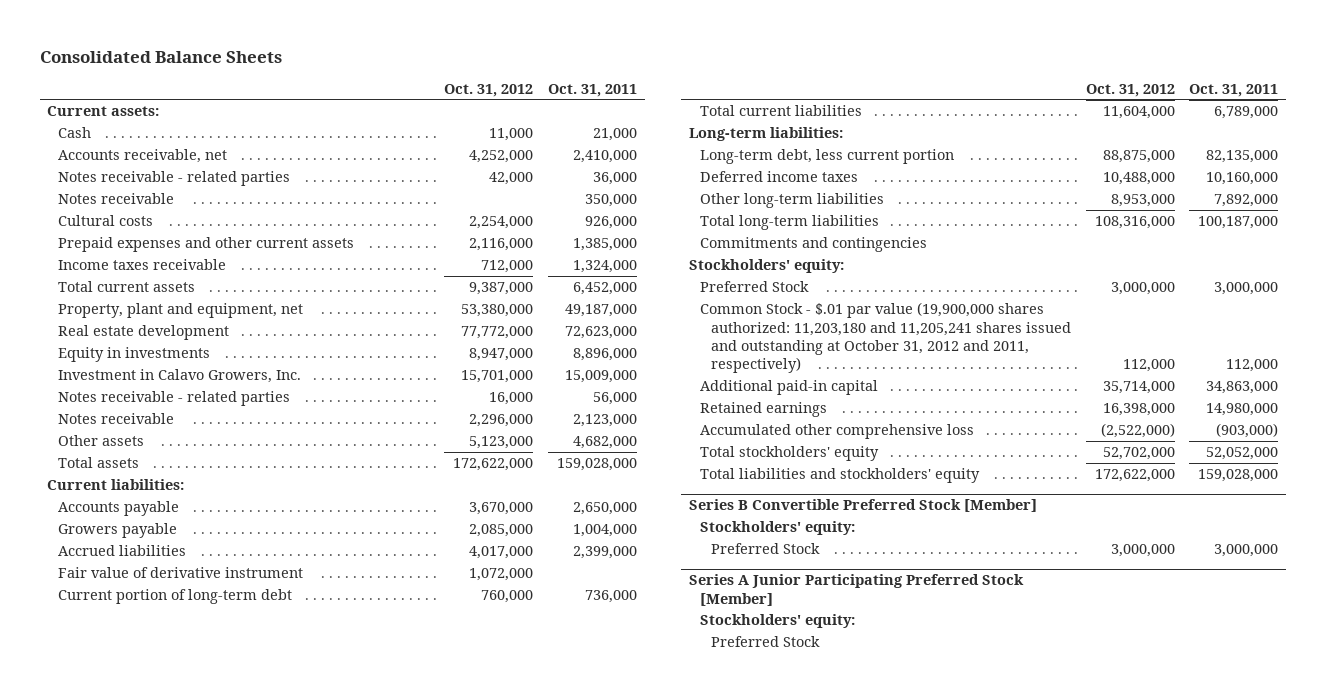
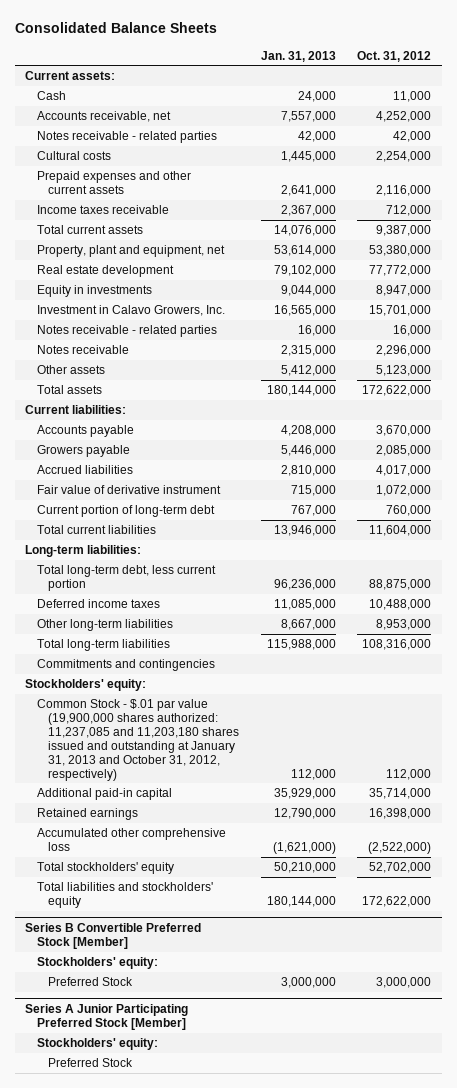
[548,83,638,97] Oct. 31, 2011 -> none
none -> [260,50,336,62] Jan. 31, 2013
[58,193,175,205] Notes receivable -> none
[699,149,954,165] Long-term debt, less current portion -> [36,565,216,592] Total long-term debt, less current portion
[699,281,809,293] Preferred Stock -> none
[699,302,1071,374] Common Stock - $.01 par value (19,900,000 shares authorized: 11,203,180 and 11,205,241 shares issued and outstanding at October 31, 2012 and 2011, respectively) -> [36,699,239,781] Common Stock - $.01 par value (19,900,000 shares authorized: 11,237,085 and 11,203,180 shares issued and outstanding at January 31, 2013 and October 31, 2012, respectively)

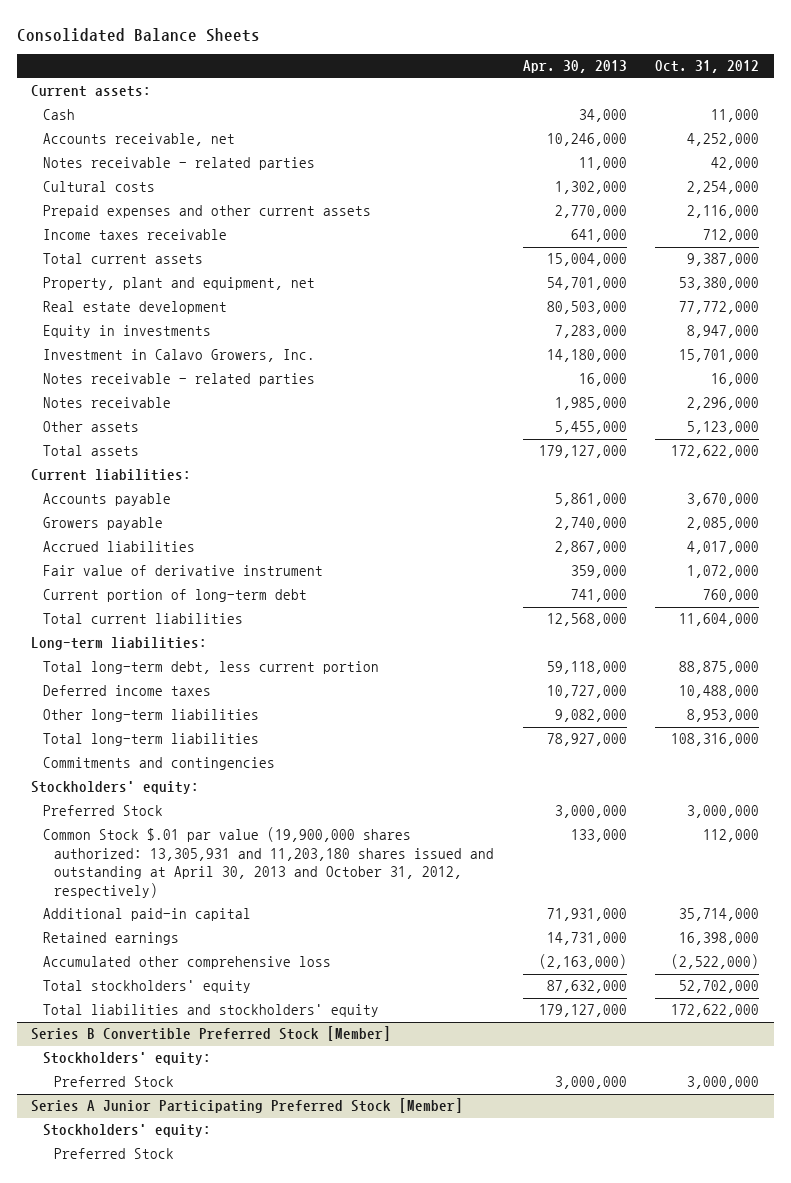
[260,50,336,62] Jan. 31, 2013 -> none
none -> [522,60,627,74] Apr. 30, 2013
none -> [42,805,163,817] Preferred Stock
[36,699,239,781] Common Stock - $.01 par value (19,900,000 shares authorized: 11,237,085 and 11,203,180 shares issued and outstanding at January 31, 2013 and October 31, 2012, respectively) -> [42,827,495,898] Common Stock $.01 par value (19,900,000 shares authorized: 13,305,931 and 11,203,180 shares issued and outstanding at April 30, 2013 and October 31, 2012, respectively)

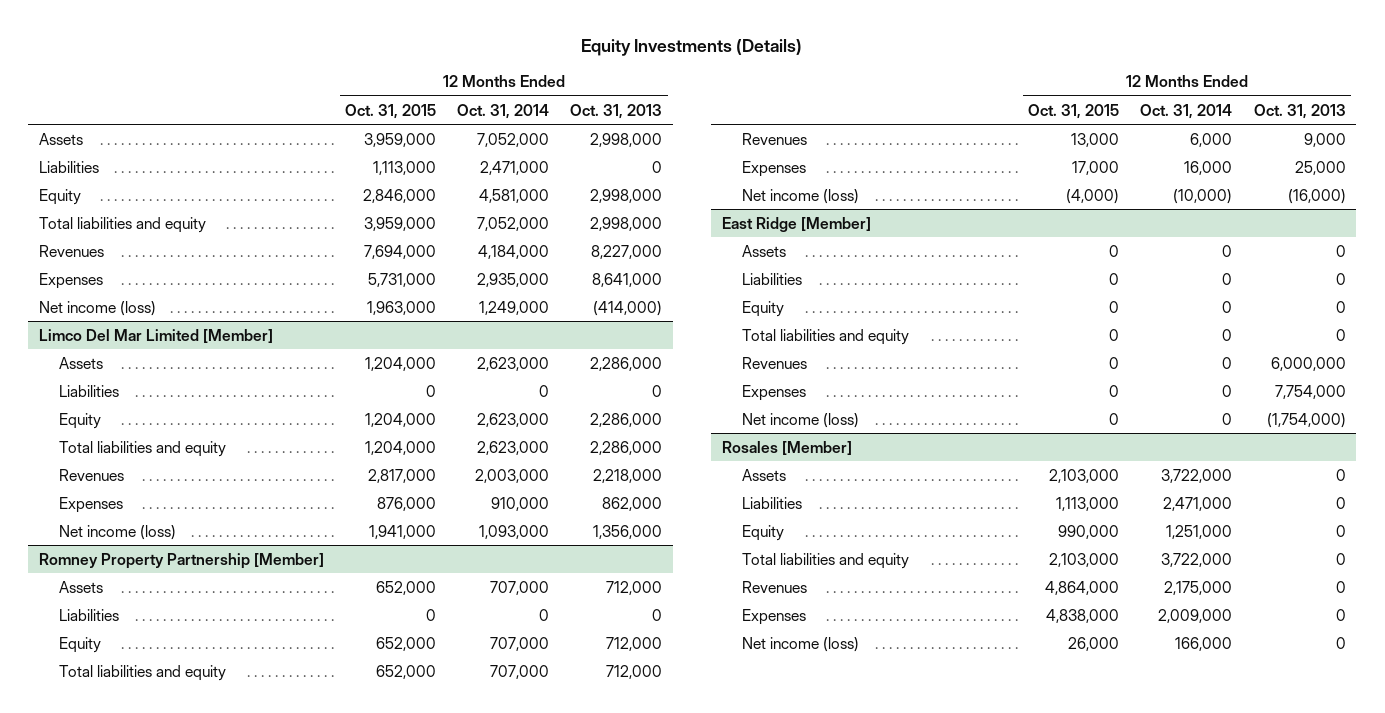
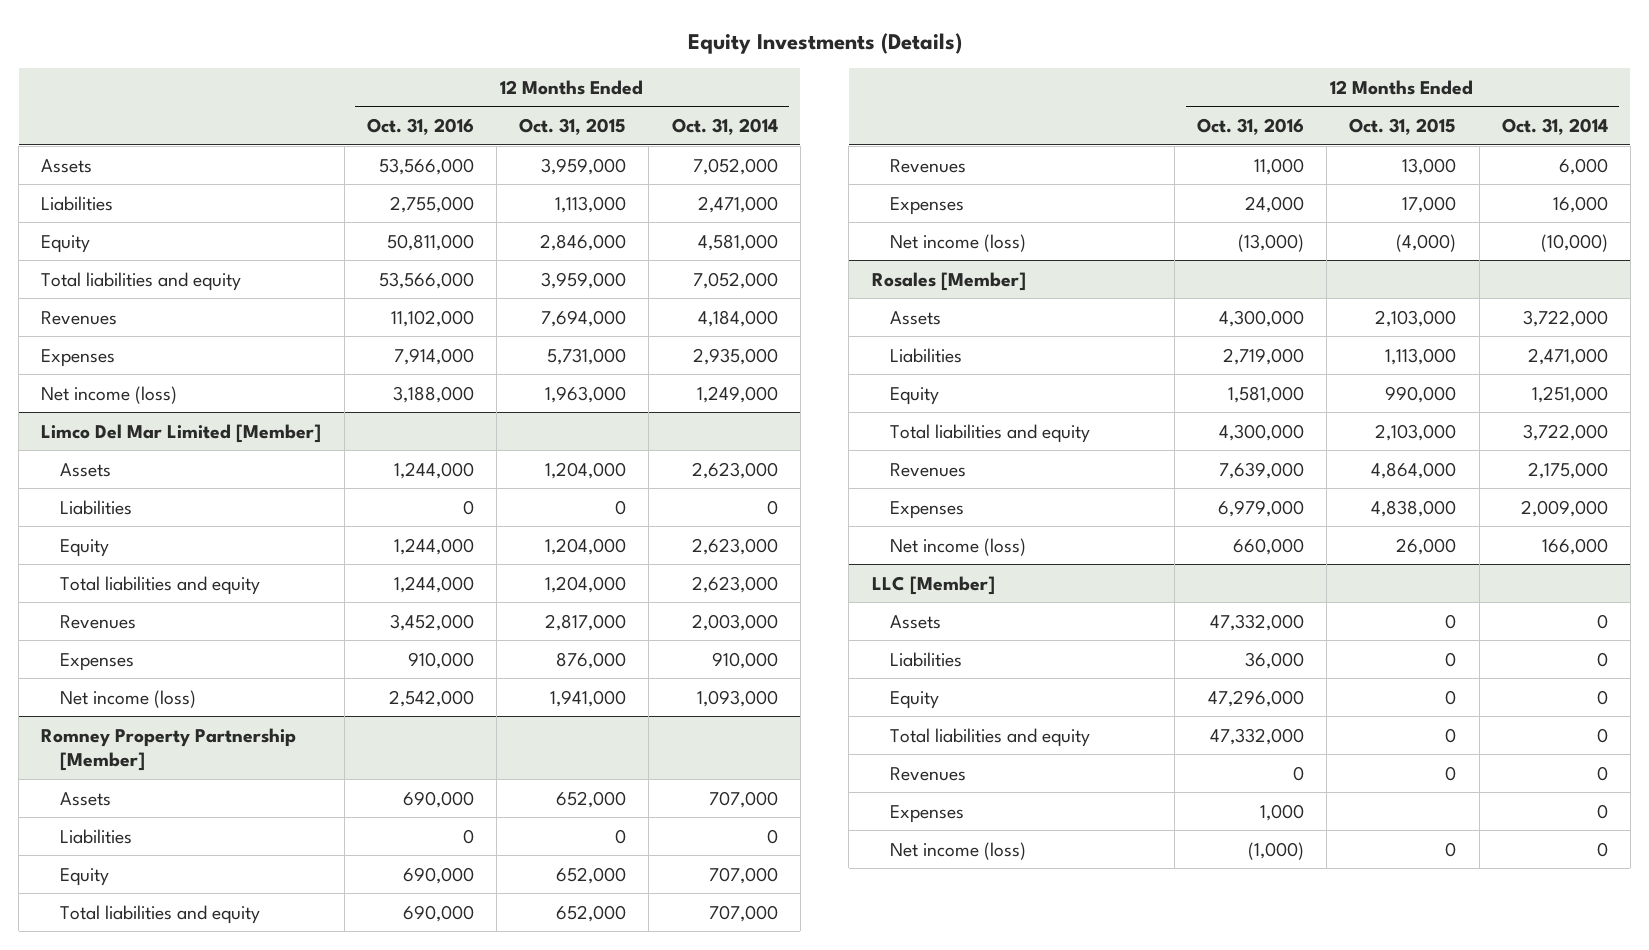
[570,103,663,119] Oct. 31, 2013 -> none
none -> [366,117,474,135] Oct. 31, 2016
[722,216,872,232] East Ridge [Member] -> none
[742,244,787,257] Assets -> none
[742,272,803,285] Liabilities -> none
[742,300,785,317] Equity -> none
[742,328,910,345] Total liabilities and equity -> none
[742,356,808,369] Revenues -> none
[742,384,807,401] Expenses -> none
[742,412,860,428] Net income (loss) -> none
none -> [871,575,995,595] LLC [Member]
none -> [889,614,941,629] Assets
none -> [889,651,962,667] Liabilities
none -> [889,690,939,709] Equity
none -> [889,727,1090,747] Total liabilities and equity
none -> [889,766,966,781] Revenues
none -> [889,804,964,823] Expenses
none -> [889,841,1026,860] Net income (loss)

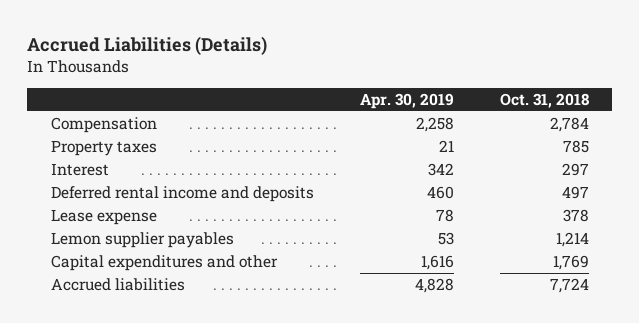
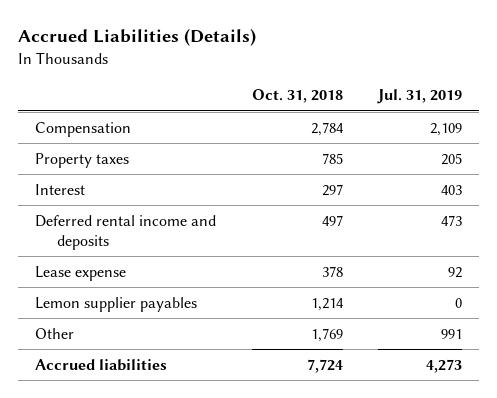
[359,92,454,109] Apr. 30, 2019 -> none
none -> [376,89,462,105] Jul. 31, 2019
[50,254,278,271] Capital expenditures and other -> [35,327,75,339] Other

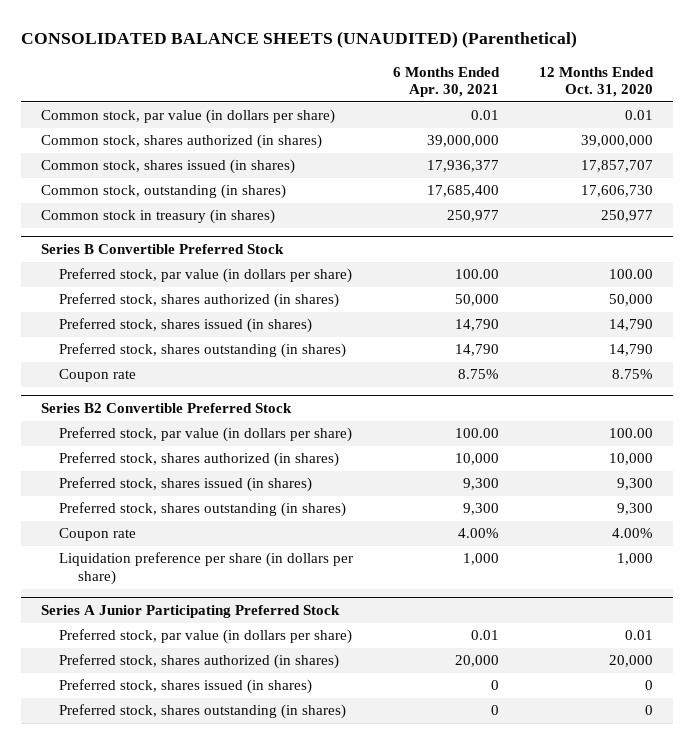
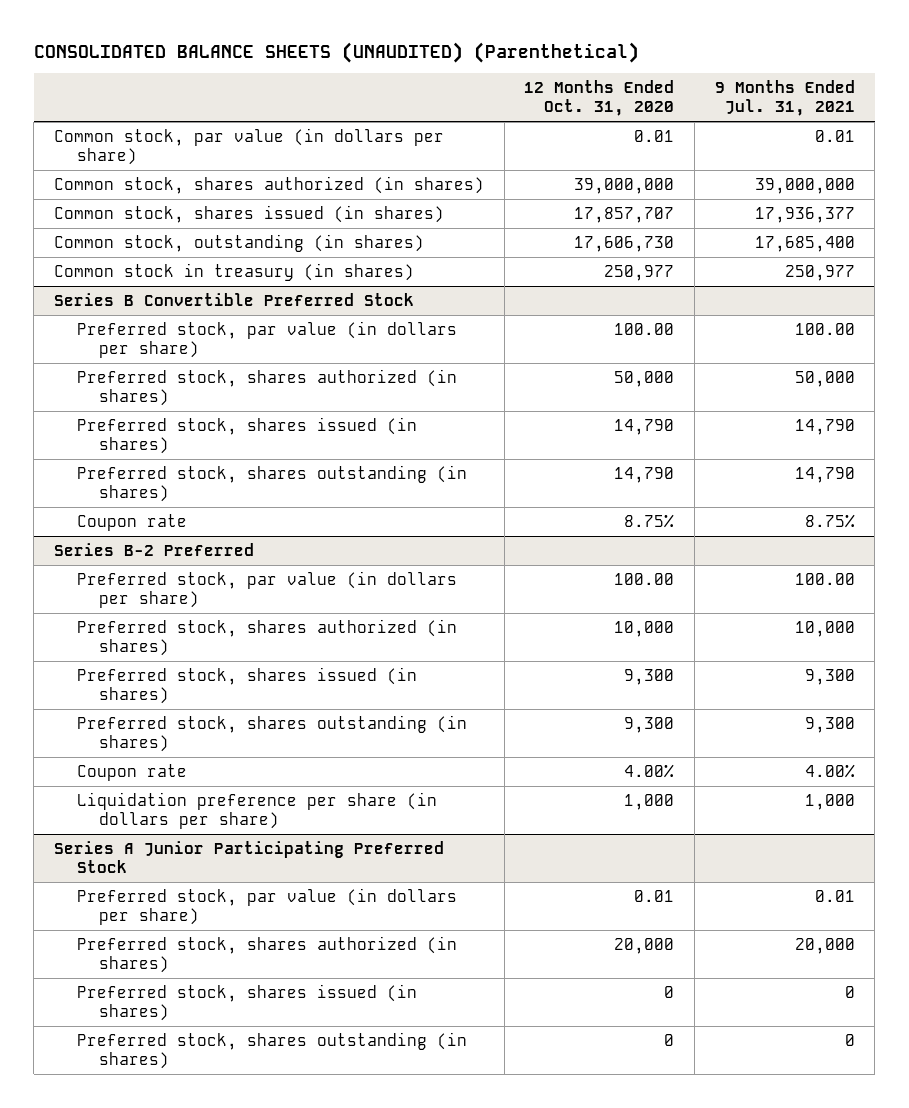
[392,66,500,98] 6 Months Ended Apr. 30, 2021 -> none
none -> [714,79,855,117] 9 Months Ended Jul. 31, 2021
[40,403,292,414] Series B2 Convertible Preferred Stock -> [53,542,254,556] Series B-2 Preferred

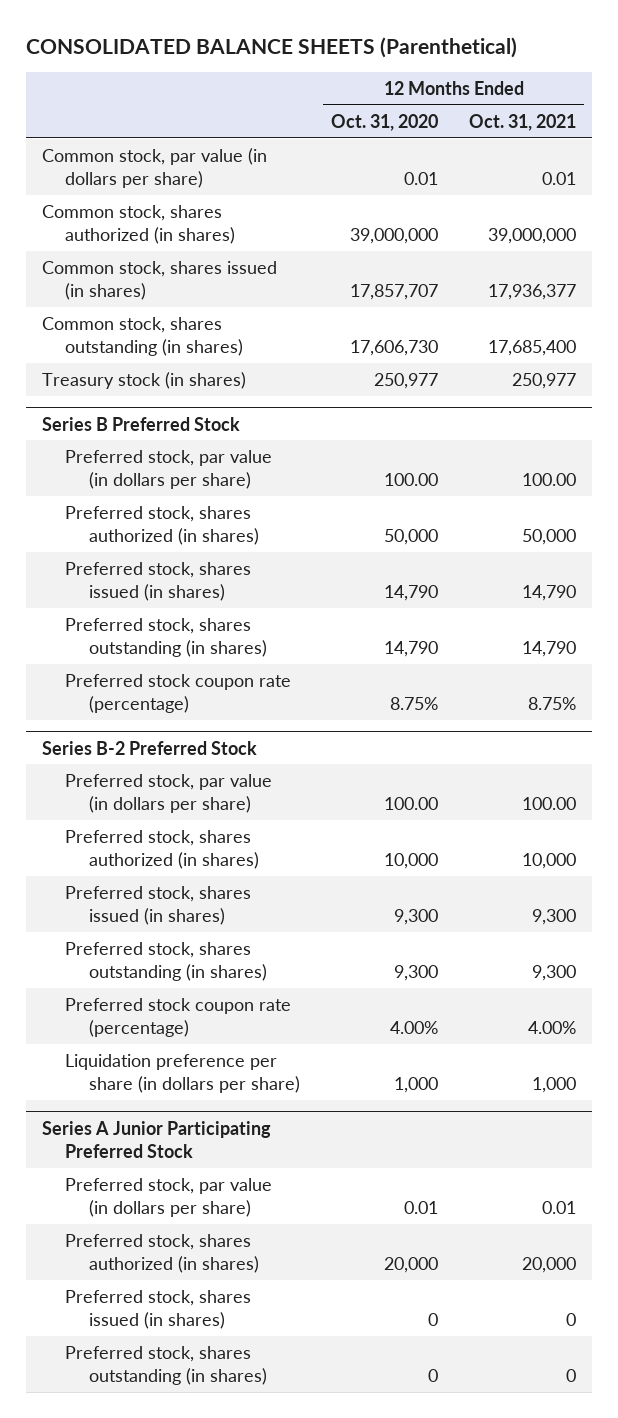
[33,41,639,63] CONSOLIDATED BALANCE SHEETS (UNAUDITED) (Parenthetical) -> [26,37,518,59] CONSOLIDATED BALANCE SHEETS (Parenthetical)
[714,79,855,117] 9 Months Ended Jul. 31, 2021 -> none
none -> [469,113,577,131] Oct. 31, 2021
[53,233,424,252] Common stock, outstanding (in shares) -> [41,316,244,357] Common stock, shares outstanding (in shares)
[53,262,414,281] Common stock in treasury (in shares) -> [41,371,246,389] Treasury stock (in shares)
[53,292,414,306] Series B Convertible Preferred Stock -> [41,416,240,431] Series B Preferred Stock
[76,513,187,531] Coupon rate -> [65,673,292,714] Preferred stock coupon rate (percentage)
[53,542,254,556] Series B-2 Preferred -> [41,740,257,755] Series B-2 Preferred Stock
[76,763,187,781] Coupon rate -> [65,997,292,1038] Preferred stock coupon rate (percentage)

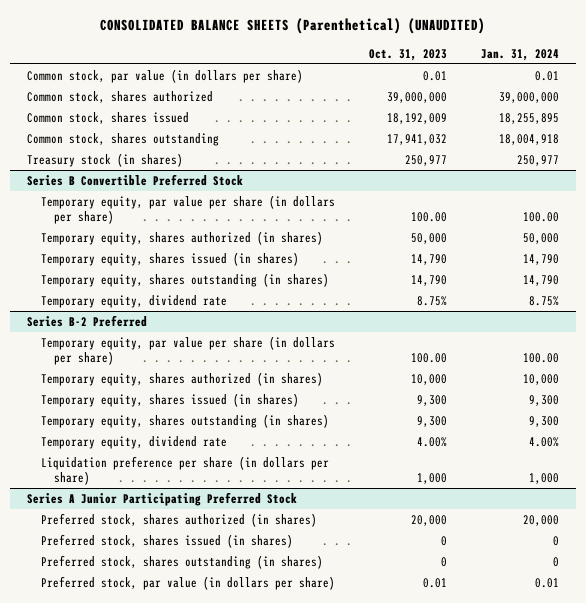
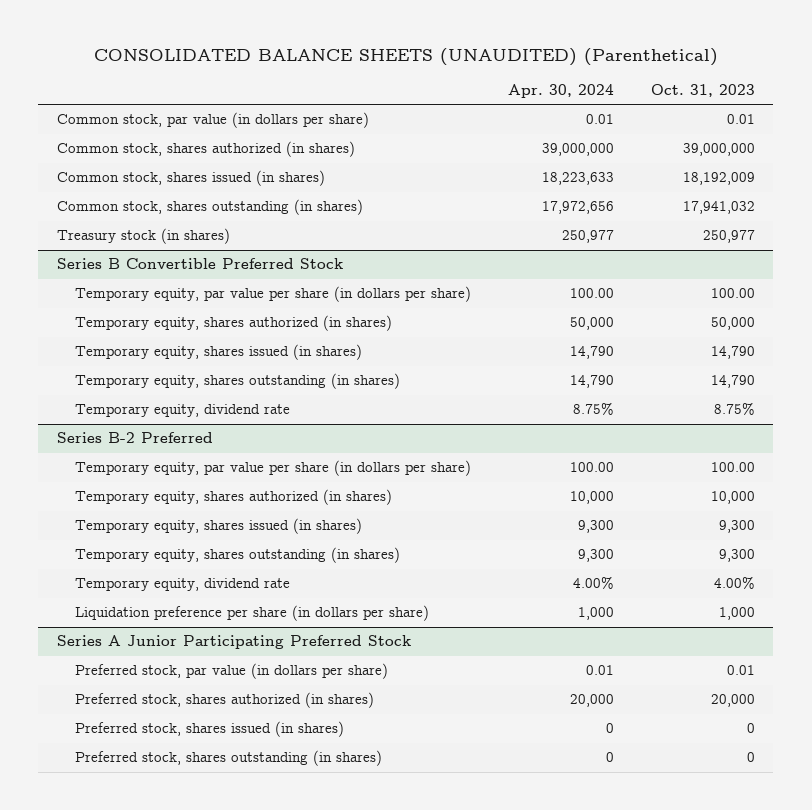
[100,17,486,34] CONSOLIDATED BALANCE SHEETS (Parenthetical) (UNAUDITED) -> [93,47,718,66] CONSOLIDATED BALANCE SHEETS (UNAUDITED) (Parenthetical)
[480,48,559,61] Jan. 31, 2024 -> none
none -> [507,83,614,98] Apr. 30, 2024
[27,91,214,104] Common stock, shares authorized -> [56,141,355,158] Common stock, shares authorized (in shares)
[27,112,190,125] Common stock, shares issued -> [56,170,325,187] Common stock, shares issued (in shares)
[27,133,220,147] Common stock, shares outstanding -> [56,199,363,216] Common stock, shares outstanding (in shares)
[40,576,335,591] Preferred stock, par value (in dollars per share) -> [74,663,388,680] Preferred stock, par value (in dollars per share)

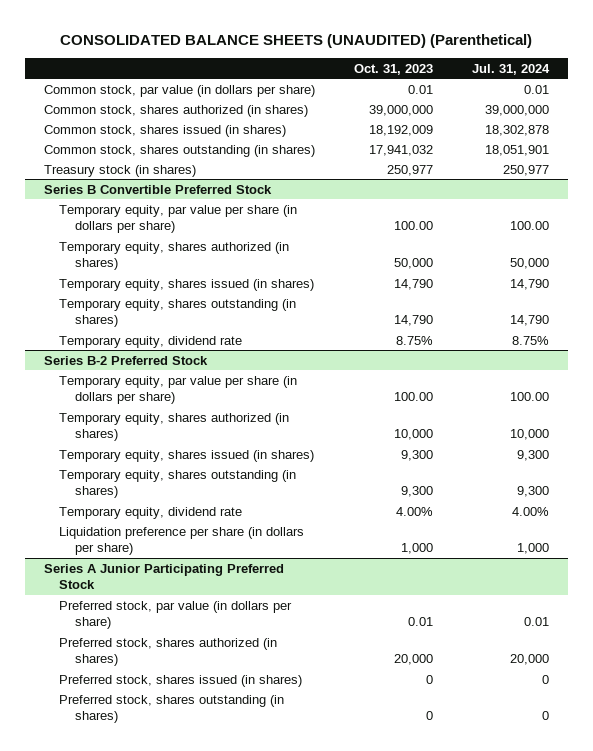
[507,83,614,98] Apr. 30, 2024 -> none
none -> [471,63,550,75] Jul. 31, 2024
[56,432,213,444] Series B-2 Preferred -> [43,355,208,365] Series B-2 Preferred Stock

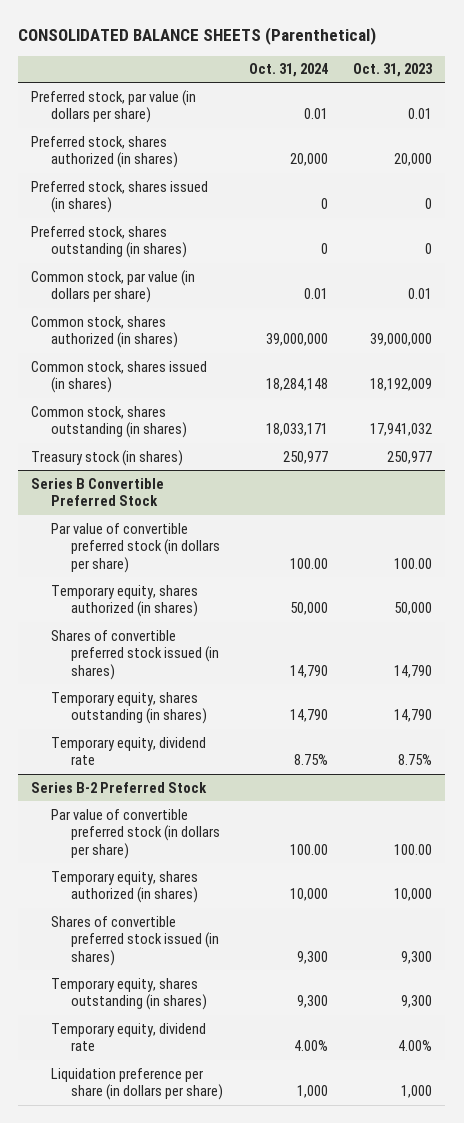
[60,33,533,48] CONSOLIDATED BALANCE SHEETS (UNAUDITED) (Parenthetical) -> [18,26,377,45] CONSOLIDATED BALANCE SHEETS (Parenthetical)
[471,63,550,75] Jul. 31, 2024 -> none
none -> [248,63,328,78] Oct. 31, 2024
none -> [31,89,197,124] Preferred stock, par value (in dollars per share)
none -> [31,135,179,169] Preferred stock, shares authorized (in shares)
none -> [31,180,209,214] Preferred stock, shares issued (in shares)
none -> [31,225,188,259] Preferred stock, shares outstanding (in shares)
[59,204,298,234] Temporary equity, par value per share (in dollars per share) -> [51,522,220,574] Par value of convertible preferred stock (in dollars per share)
[59,278,315,291] Temporary equity, shares issued (in shares) -> [51,629,219,681] Shares of convertible preferred stock issued (in shares)
[59,375,298,405] Temporary equity, par value per share (in dollars per share) -> [51,808,220,860] Par value of convertible preferred stock (in dollars per share)
[59,449,315,462] Temporary equity, shares issued (in shares) -> [51,915,219,967] Shares of convertible preferred stock issued (in shares)
[43,563,284,590] Series A Junior Participating Preferred Stock -> none
[59,600,293,630] Preferred stock, par value (in dollars per share) -> none
[59,637,278,667] Preferred stock, shares authorized (in shares) -> none
[59,674,303,687] Preferred stock, shares issued (in shares) -> none
[59,694,285,724] Preferred stock, shares outstanding (in shares) -> none

